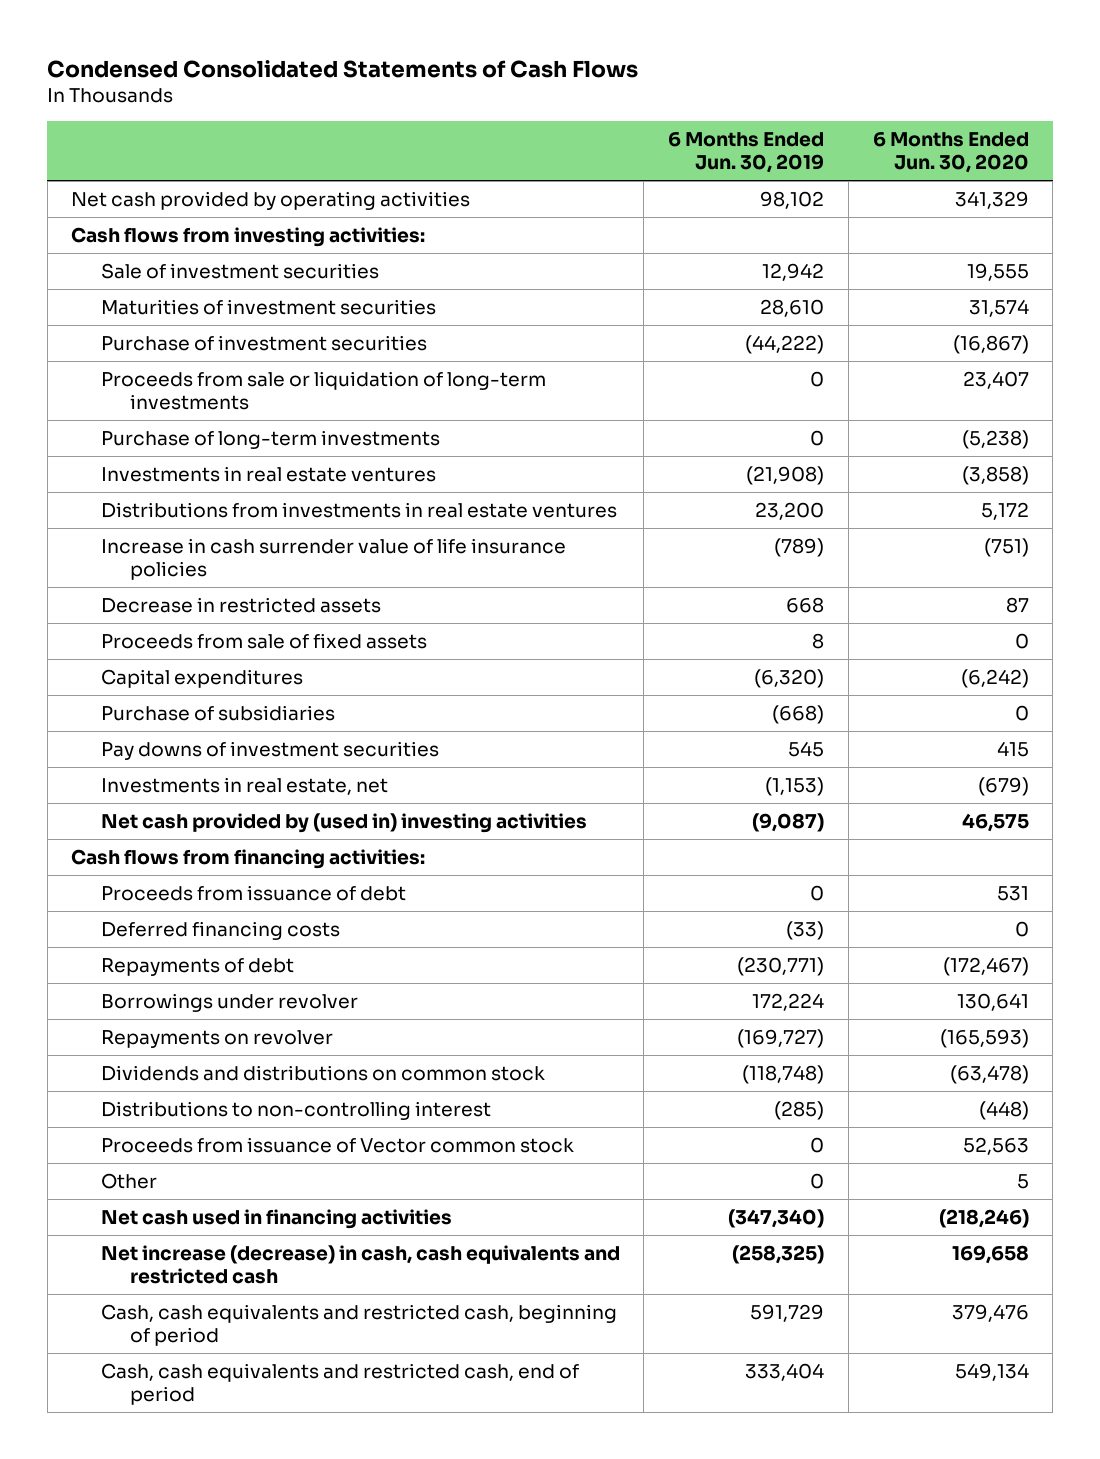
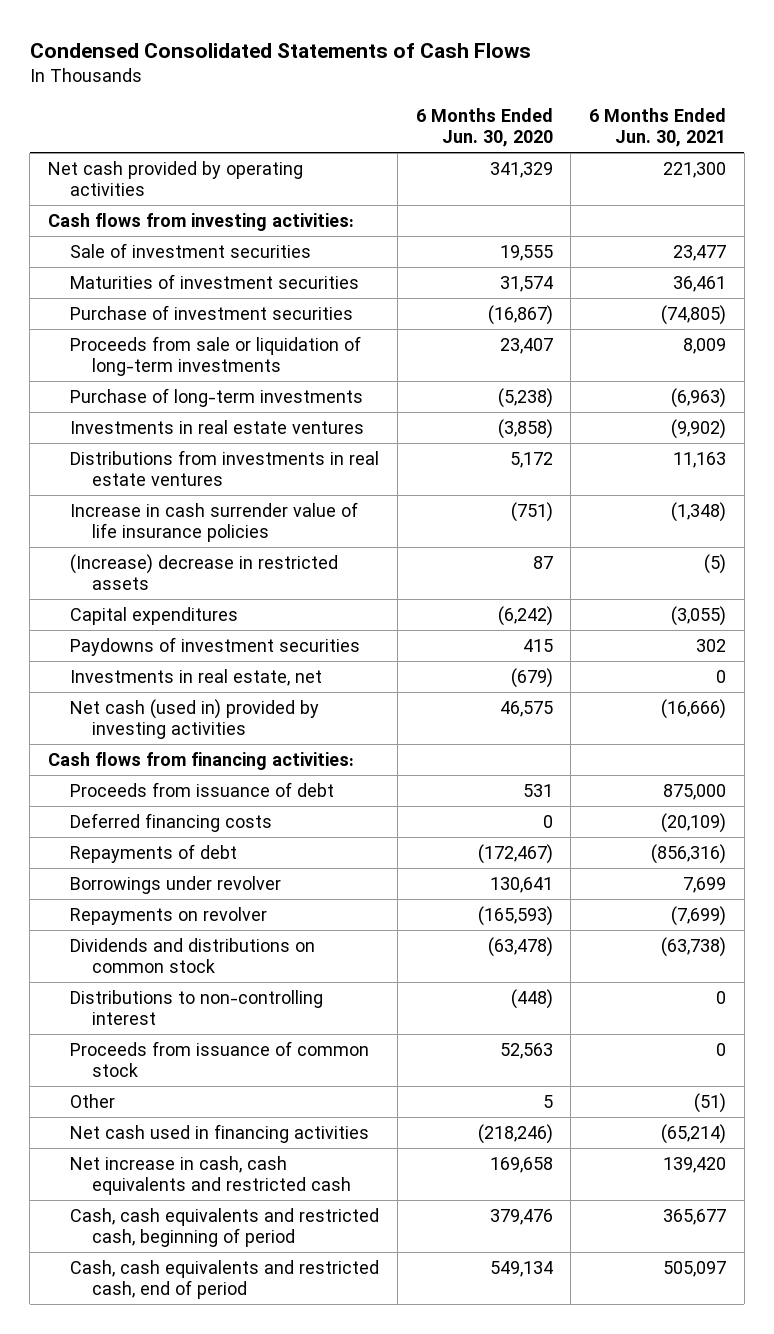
[668,132,825,173] 6 Months Ended Jun. 30, 2019 -> none
none -> [589,107,727,148] 6 Months Ended Jun. 30, 2021
[100,633,427,650] Proceeds from sale of fixed assets -> none
[100,597,381,614] Decrease in restricted assets -> [70,553,339,591] (Increase) decrease in restricted assets
[100,705,335,722] Purchase of subsidiaries -> none
[100,741,439,761] Pay downs of investment securities -> [70,636,361,656] Paydowns of investment securities
[100,813,587,834] Net cash provided by (used in) investing activities -> [70,698,320,740] Net cash (used in) provided by investing activities
[100,1137,574,1154] Proceeds from issuance of Vector common stock -> [70,1040,370,1078] Proceeds from issuance of common stock
[100,1245,620,1284] Net increase (decrease) in cash, cash equivalents and restricted cash -> [70,1155,352,1196] Net increase in cash, cash equivalents and restricted cash

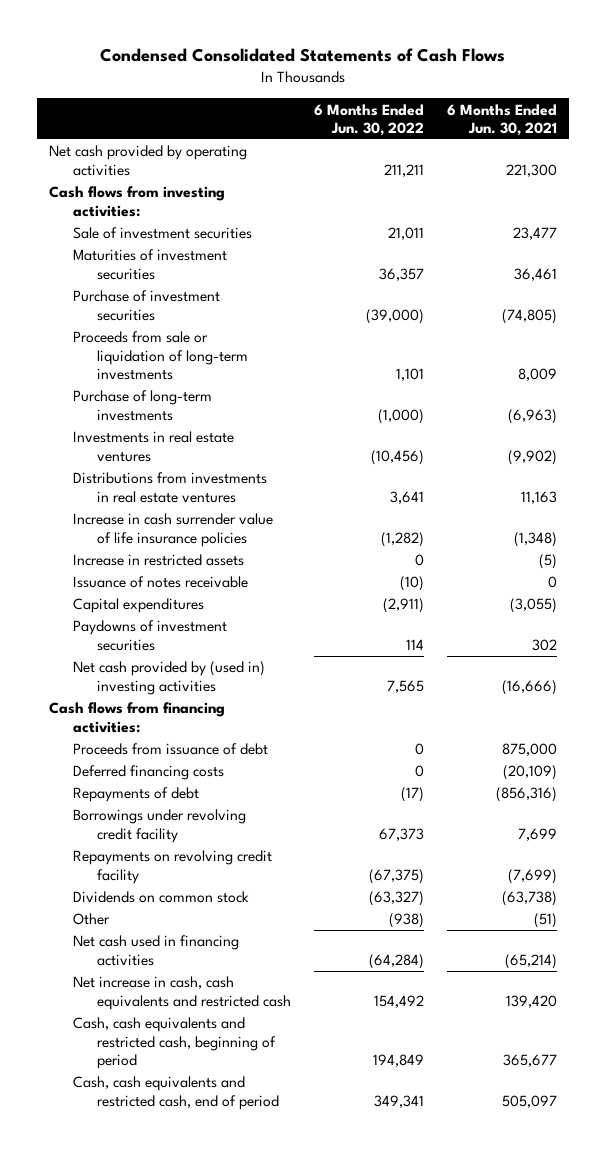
[415,107,553,148] 6 Months Ended Jun. 30, 2020 -> none
none -> [313,103,424,136] 6 Months Ended Jun. 30, 2022
[70,553,339,591] (Increase) decrease in restricted assets -> [72,554,244,567] Increase in restricted assets
none -> [72,576,248,589] Issuance of notes receivable
[70,668,323,686] Investments in real estate, net -> none
[70,698,320,740] Net cash (used in) provided by investing activities -> [72,661,265,695] Net cash provided by (used in) investing activities
[70,989,324,1026] Distributions to non-controlling interest -> none
[70,1040,370,1078] Proceeds from issuance of common stock -> none
[70,875,282,894] Borrowings under revolver -> [72,809,246,843] Borrowings under revolving credit facility
[70,906,268,925] Repayments on revolver -> [72,850,272,884] Repayments on revolving credit facility
[70,937,316,974] Dividends and distributions on common stock -> [72,891,249,904] Dividends on common stock

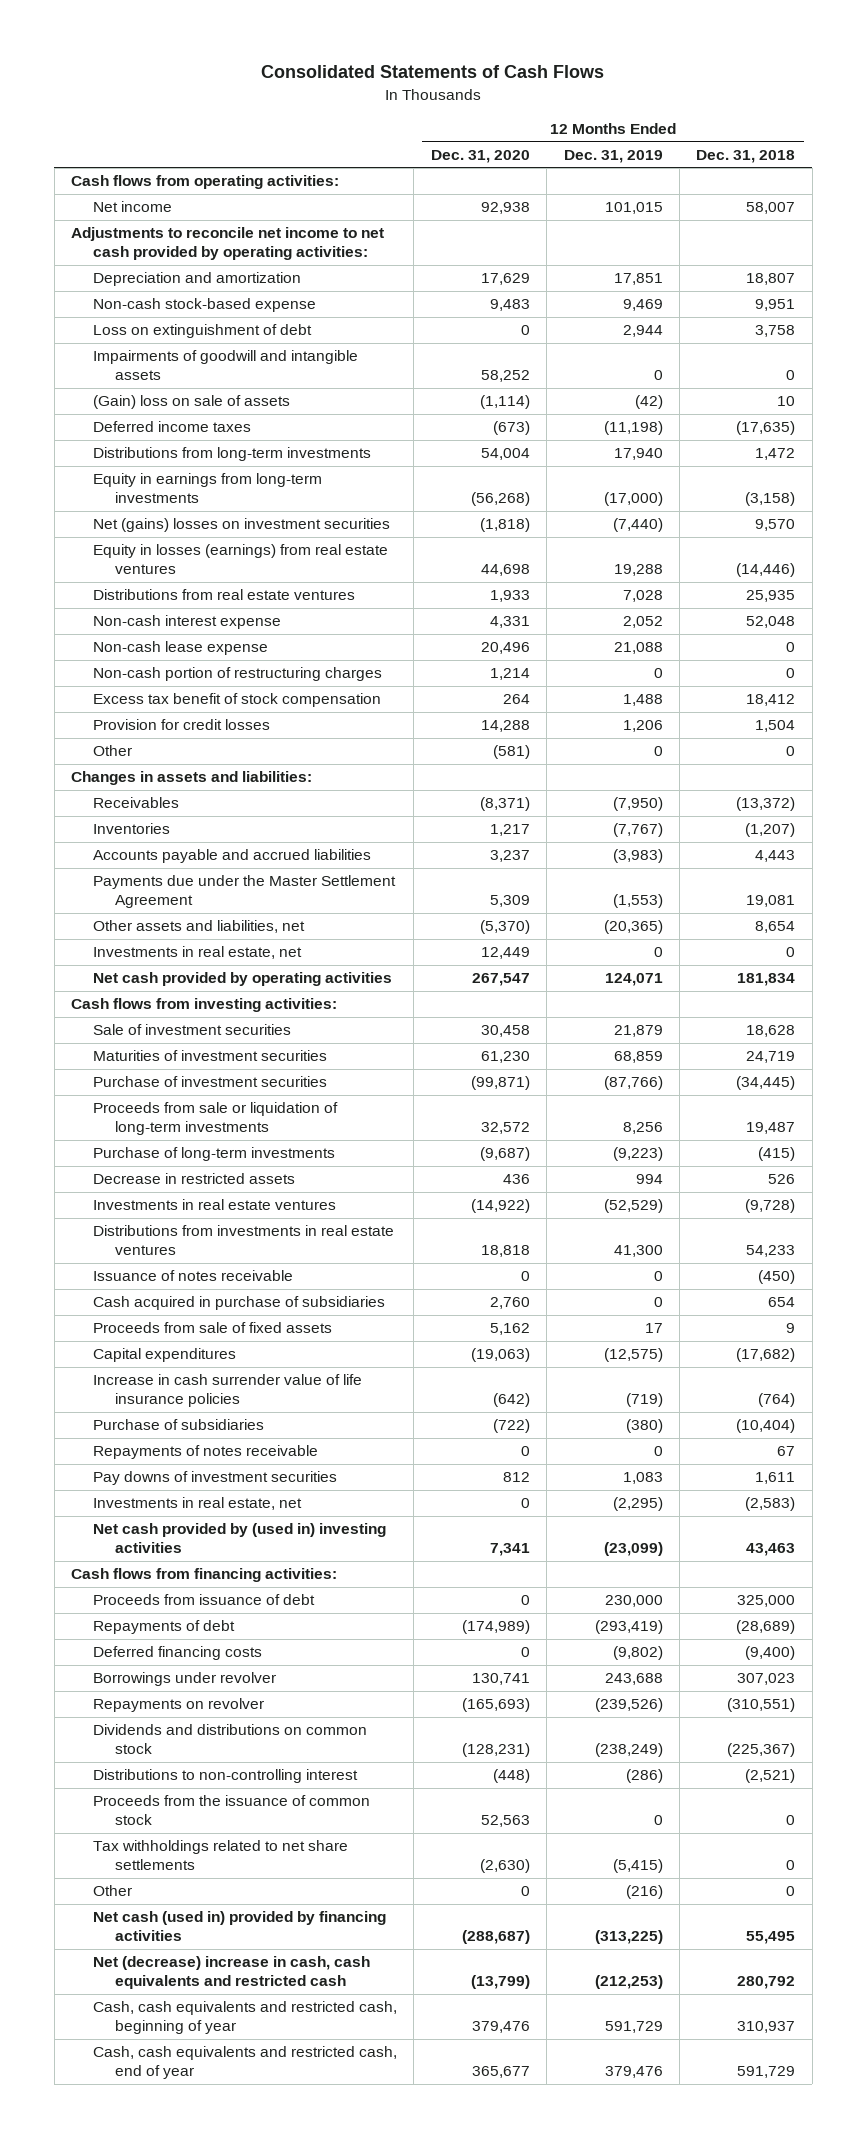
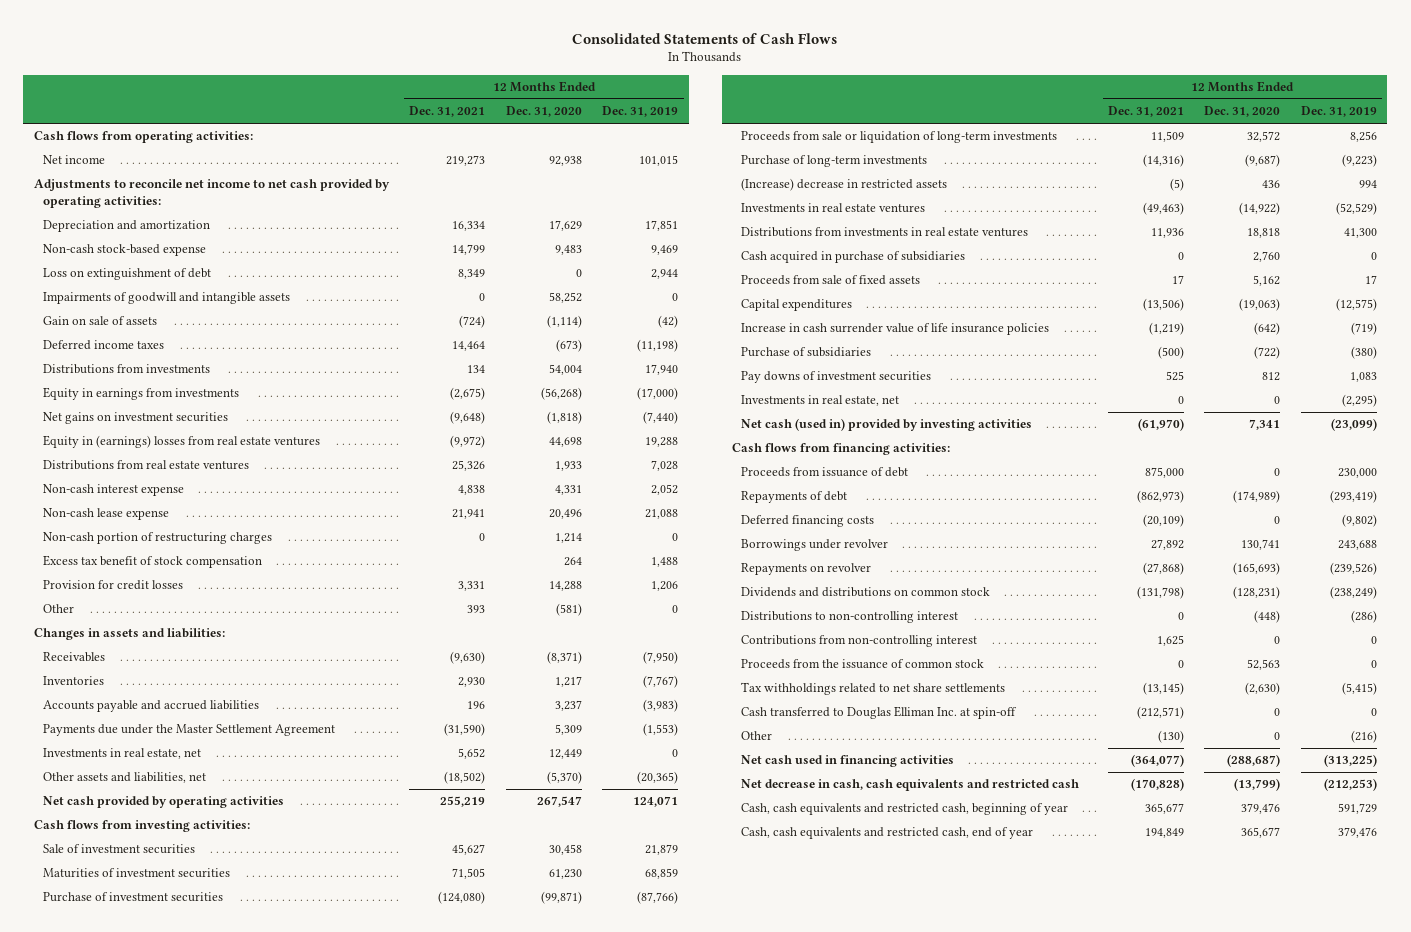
[696,149,796,163] Dec. 31, 2018 -> none
none -> [409,106,486,118] Dec. 31, 2021
[92,395,290,410] (Gain) loss on sale of assets -> [43,316,158,326] Gain on sale of assets
[92,447,371,462] Distributions from long-term investments -> [43,364,211,375] Distributions from investments
[92,473,322,504] Equity in earnings from long-term investments -> [43,387,240,401] Equity in earnings from investments
[92,518,390,533] Net (gains) losses on investment securities -> [43,412,229,425] Net gains on investment securities
[92,544,388,575] Equity in losses (earnings) from real estate ventures -> [43,435,321,449] Equity in (earnings) losses from real estate ventures
[92,920,305,934] Other assets and liabilities, net -> [43,772,207,784] Other assets and liabilities, net
[92,1173,295,1185] Decrease in restricted assets -> [741,178,948,192] (Increase) decrease in restricted assets
[92,1270,293,1282] Issuance of notes receivable -> none
[92,1445,318,1460] Repayments of notes receivable -> none
[92,1523,386,1554] Net cash provided by (used in) investing activities -> [741,418,1033,432] Net cash (used in) provided by investing activities
none -> [741,635,978,648] Contributions from non-controlling interest
none -> [741,706,1018,720] Cash transferred to Douglas Elliman Inc. at spin-off
[92,1911,386,1942] Net cash (used in) provided by financing activities -> [741,755,955,768] Net cash used in financing activities
[92,1956,370,1990] Net (decrease) increase in cash, cash equivalents and restricted cash -> [741,779,1080,792] Net decrease in cash, cash equivalents and restricted cash

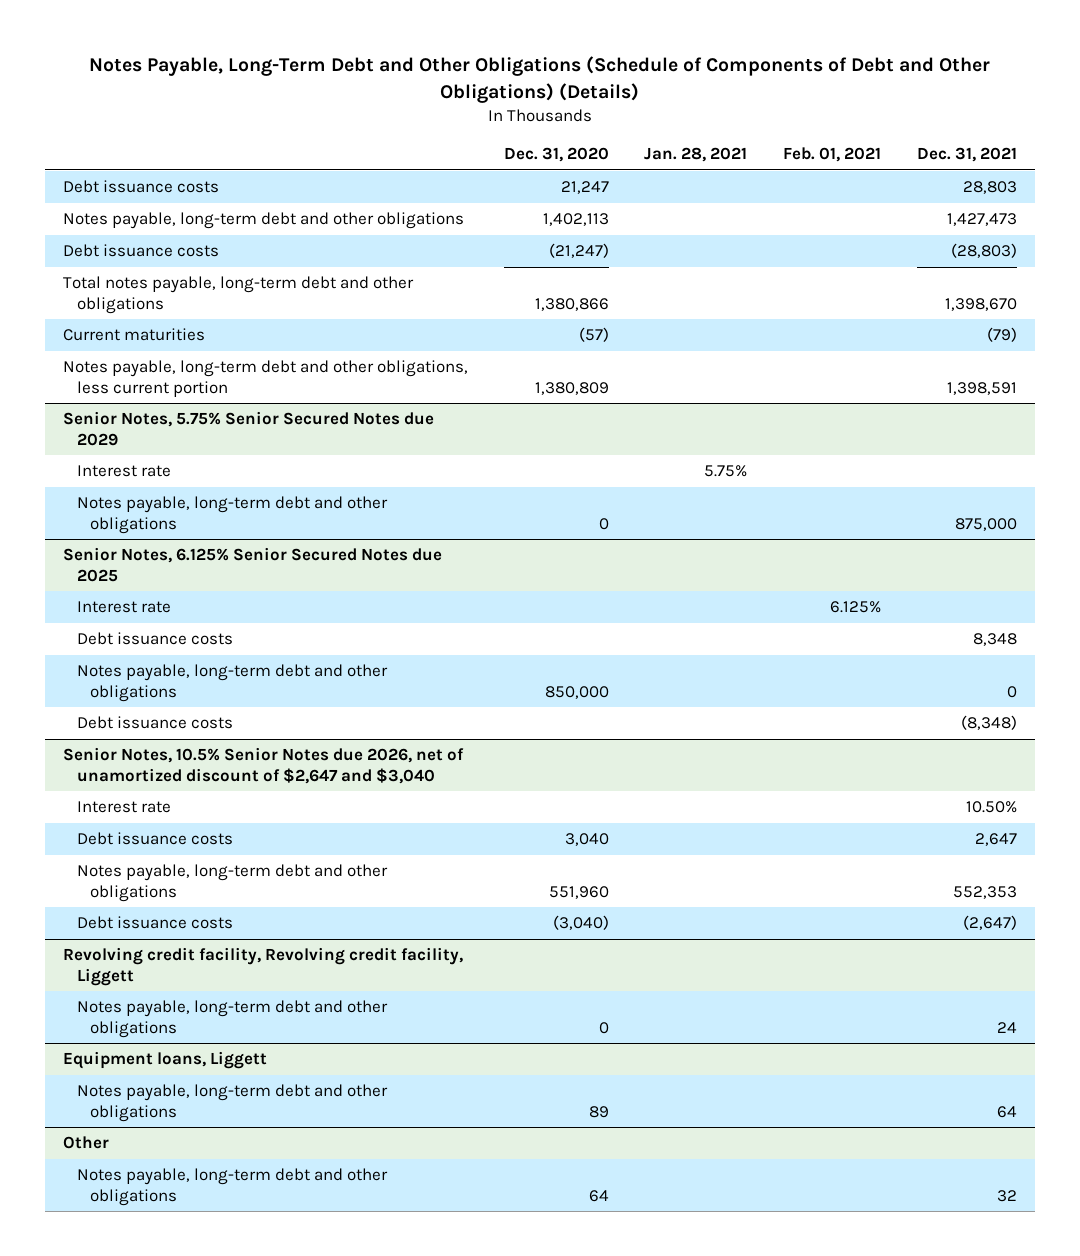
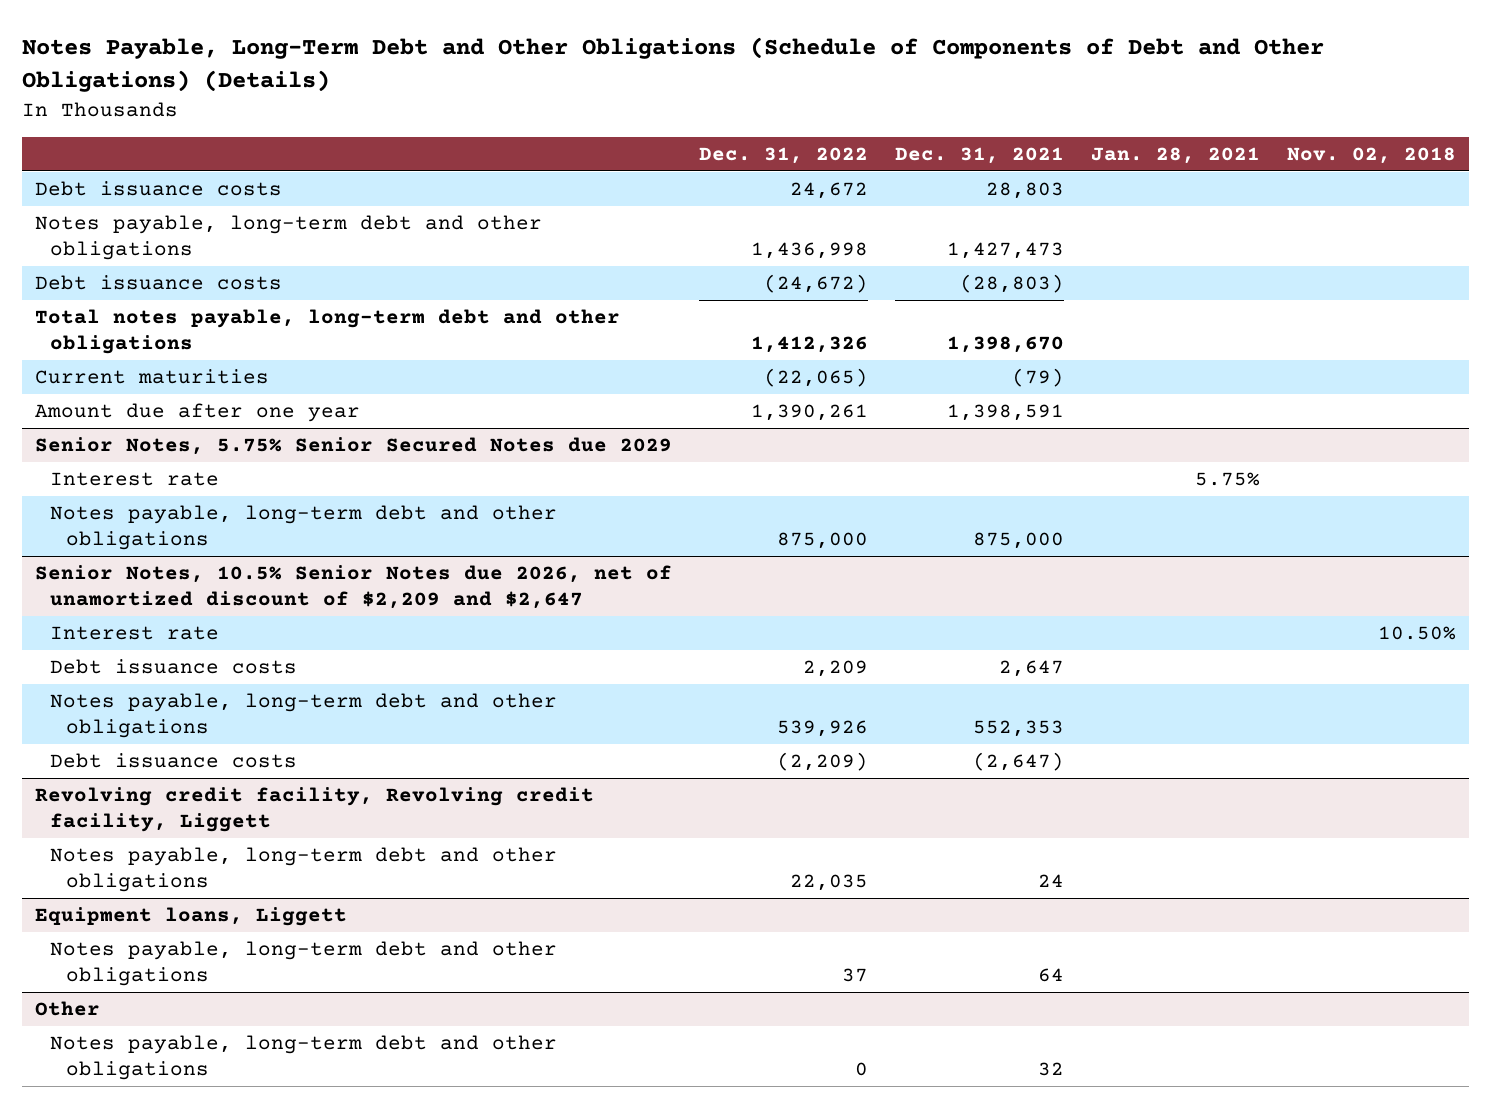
[503,146,609,162] Dec. 31, 2020 -> none
[783,146,882,162] Feb. 01, 2021 -> none
none -> [699,146,869,164] Dec. 31, 2022
none -> [1286,146,1456,164] Nov. 02, 2018
[63,360,469,397] Notes payable, long-term debt and other obligations, less current portion -> [35,403,361,423] Amount due after one year
[63,547,443,582] Senior Notes, 6.125% Senior Secured Notes due 2025 -> none
none -> [35,565,673,610] Senior Notes, 10.5% Senior Notes due 2026, net of unamortized discount of $2,209 and $2,647
[76,632,233,646] Debt issuance costs -> none
[76,664,388,702] Notes payable, long-term debt and other obligations -> none
[76,716,233,730] Debt issuance costs -> none
[63,747,465,784] Senior Notes, 10.5% Senior Notes due 2026, net of unamortized discount of $2,647 and $3,040 -> none
[76,801,171,814] Interest rate -> none

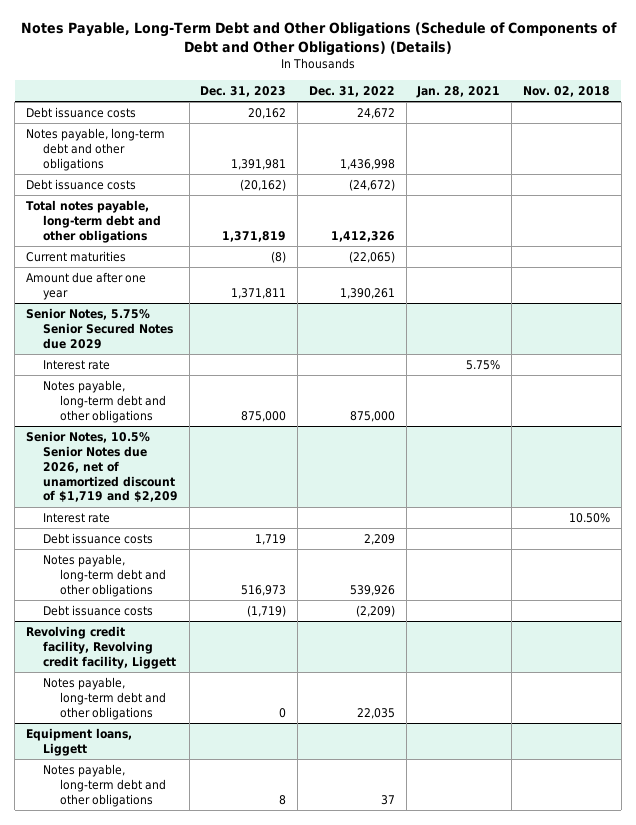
[895,146,1065,164] Dec. 31, 2021 -> none
none -> [200,85,287,97] Dec. 31, 2023
[35,565,673,610] Senior Notes, 10.5% Senior Notes due 2026, net of unamortized discount of $2,209 and $2,647 -> [25,430,179,503] Senior Notes, 10.5% Senior Notes due 2026, net of unamortized discount of $1,719 and $2,209
[35,1001,101,1017] Other -> none
[50,1035,558,1081] Notes payable, long-term debt and other obligations -> none

